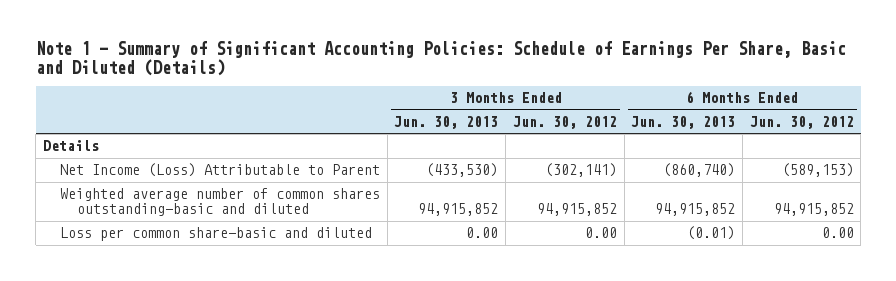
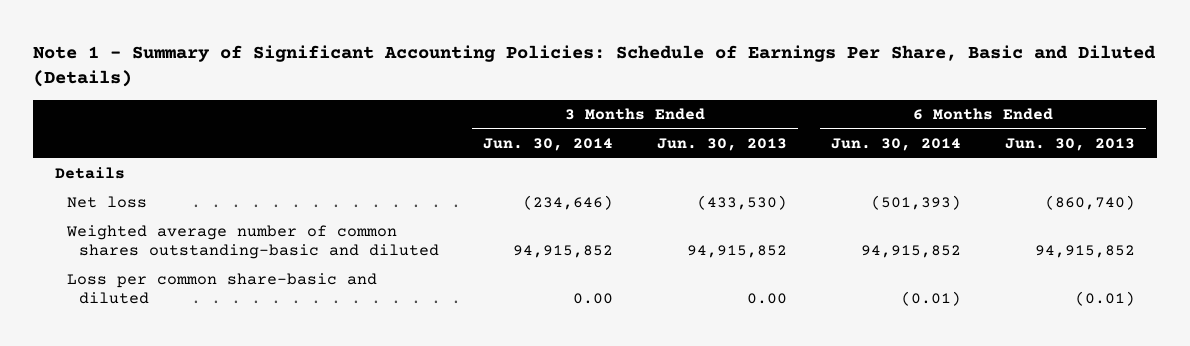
[512,115,617,129] Jun. 30, 2012 -> none
[749,115,854,129] Jun. 30, 2012 -> none
none -> [483,137,614,151] Jun. 30, 2014
none -> [830,137,961,151] Jun. 30, 2014
[59,163,380,178] Net Income (Loss) Attributable to Parent -> [66,196,147,209] Net loss

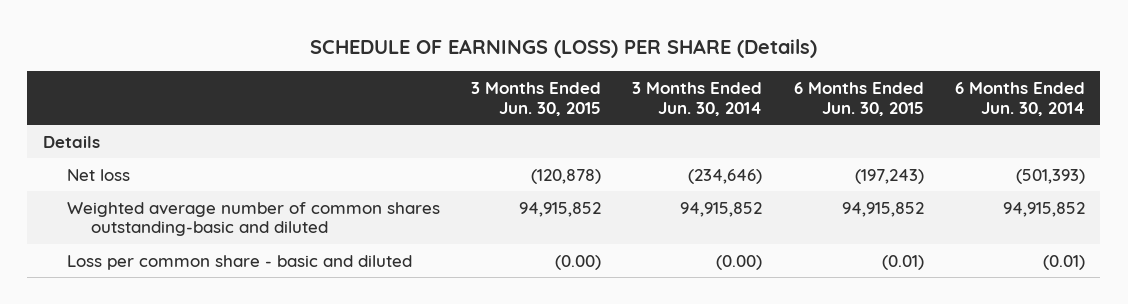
[32,44,1156,88] Note 1 - Summary of Significant Accounting Policies: Schedule of Earnings Per Share, Basic and Diluted (Details) -> [309,39,817,59] SCHEDULE OF EARNINGS (LOSS) PER SHARE (Details)
[657,137,788,151] Jun. 30, 2013 -> none
[1004,137,1135,151] Jun. 30, 2013 -> none
none -> [471,81,602,116] 3 Months Ended Jun. 30, 2015
none -> [793,81,924,116] 6 Months Ended Jun. 30, 2015
[66,273,377,305] Loss per common share-basic and diluted -> [67,254,413,270] Loss per common share - basic and diluted
[573,293,614,305] 0.00 -> [716,254,763,270] (0.00)

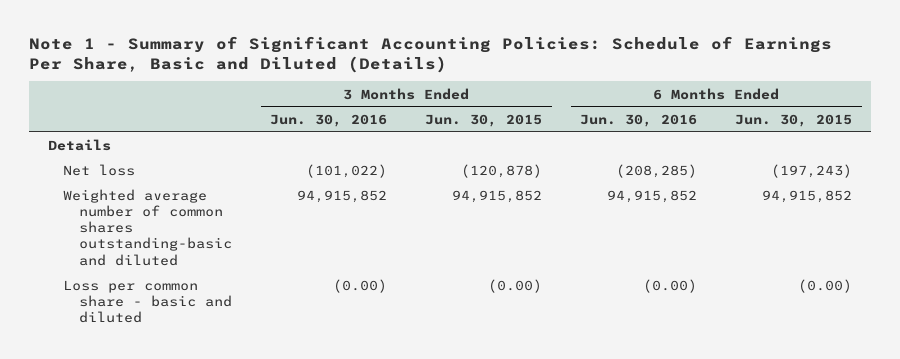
[309,39,817,59] SCHEDULE OF EARNINGS (LOSS) PER SHARE (Details) -> [28,35,832,73] Note 1 - Summary of Significant Accounting Policies: Schedule of Earnings Per Share, Basic and Diluted (Details)
[632,81,763,116] 3 Months Ended Jun. 30, 2014 -> none
[954,81,1085,116] 6 Months Ended Jun. 30, 2014 -> none
none -> [270,113,388,127] Jun. 30, 2016
none -> [580,113,698,127] Jun. 30, 2016
[881,254,924,270] (0.01) -> [798,279,853,294] (0.00)

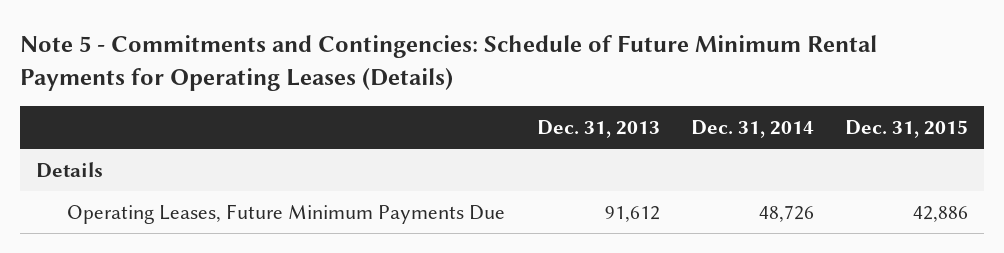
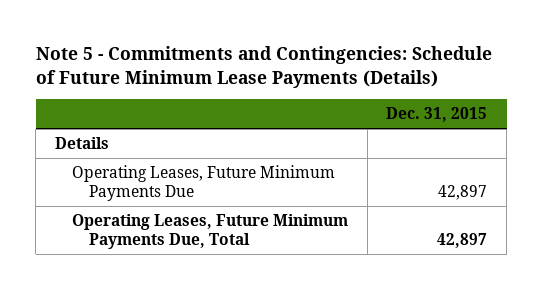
[19,35,877,92] Note 5 - Commitments and Contingencies: Schedule of Future Minimum Rental Payments for Operating Leases (Details) -> [35,45,492,88] Note 5 - Commitments and Contingencies: Schedule of Future Minimum Lease Payments (Details)
[536,119,660,138] Dec. 31, 2013 -> none
[690,119,814,138] Dec. 31, 2014 -> none
[913,205,969,222] 42,886 -> [438,185,488,201] 42,897
none -> [71,214,348,250] Operating Leases, Future Minimum Payments Due, Total

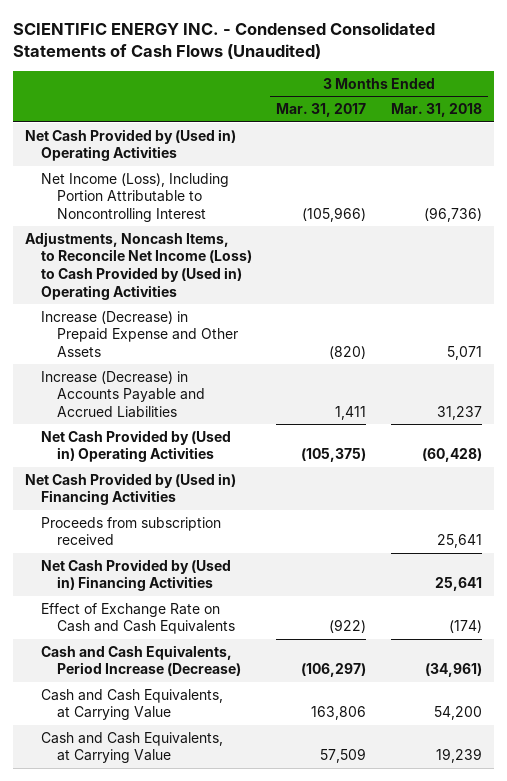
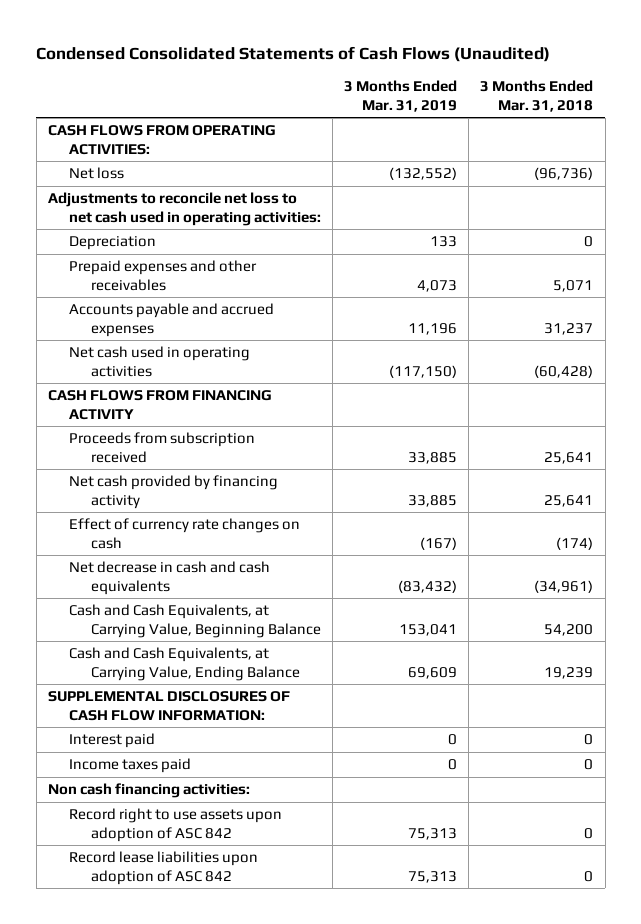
[13,22,436,60] SCIENTIFIC ENERGY INC. - Condensed Consolidated Statements of Cash Flows (Unaudited) -> [36,46,551,63] Condensed Consolidated Statements of Cash Flows (Unaudited)
[276,103,367,118] Mar. 31, 2017 -> none
none -> [344,80,458,112] 3 Months Ended Mar. 31, 2019
[25,128,237,162] Net Cash Provided by (Used in) Operating Activities -> [47,125,276,155] CASH FLOWS FROM OPERATING ACTIVITIES:
[41,172,230,223] Net Income (Loss), Including Portion Attributable to Noncontrolling Interest -> [69,167,125,180] Net loss
[25,231,253,300] Adjustments, Noncash Items, to Reconcile Net Income (Loss) to Cash Provided by (Used in) Operating Activities -> [47,192,322,226] Adjustments to reconcile net loss to net cash used in operating activities:
none -> [69,236,157,251] Depreciation
[41,310,239,358] Increase (Decrease) in Prepaid Expense and Other Assets -> [69,260,258,291] Prepaid expenses and other receivables
[41,370,206,419] Increase (Decrease) in Accounts Payable and Accrued Liabilities -> [69,303,275,337] Accounts payable and accrued expenses
[41,429,232,463] Net Cash Provided by (Used in) Operating Activities -> [69,346,251,377] Net cash used in operating activities
[25,472,237,506] Net Cash Provided by (Used in) Financing Activities -> [47,390,272,420] CASH FLOWS FROM FINANCING ACTIVITY
[41,558,232,592] Net Cash Provided by (Used in) Financing Activities -> [69,475,279,509] Net cash provided by financing activity
[41,602,236,635] Effect of Exchange Rate on Cash and Cash Equivalents -> [69,518,301,549] Effect of currency rate changes on cash
[41,644,242,677] Cash and Cash Equivalents, Period Increase (Decrease) -> [69,561,271,595] Net decrease in cash and cash equivalents
[41,688,224,721] Cash and Cash Equivalents, at Carrying Value -> [69,604,321,638] Cash and Cash Equivalents, at Carrying Value, Beginning Balance
[41,731,224,764] Cash and Cash Equivalents, at Carrying Value -> [69,647,300,681] Cash and Cash Equivalents, at Carrying Value, Ending Balance
none -> [47,691,290,721] SUPPLEMENTAL DISCLOSURES OF CASH FLOW INFORMATION:
none -> [69,733,156,749] Interest paid
none -> [69,758,192,774] Income taxes paid
none -> [47,783,250,799] Non cash financing activities:
none -> [69,808,283,842] Record right to use assets upon adoption of ASC 842
none -> [69,851,259,885] Record lease liabilities upon adoption of ASC 842

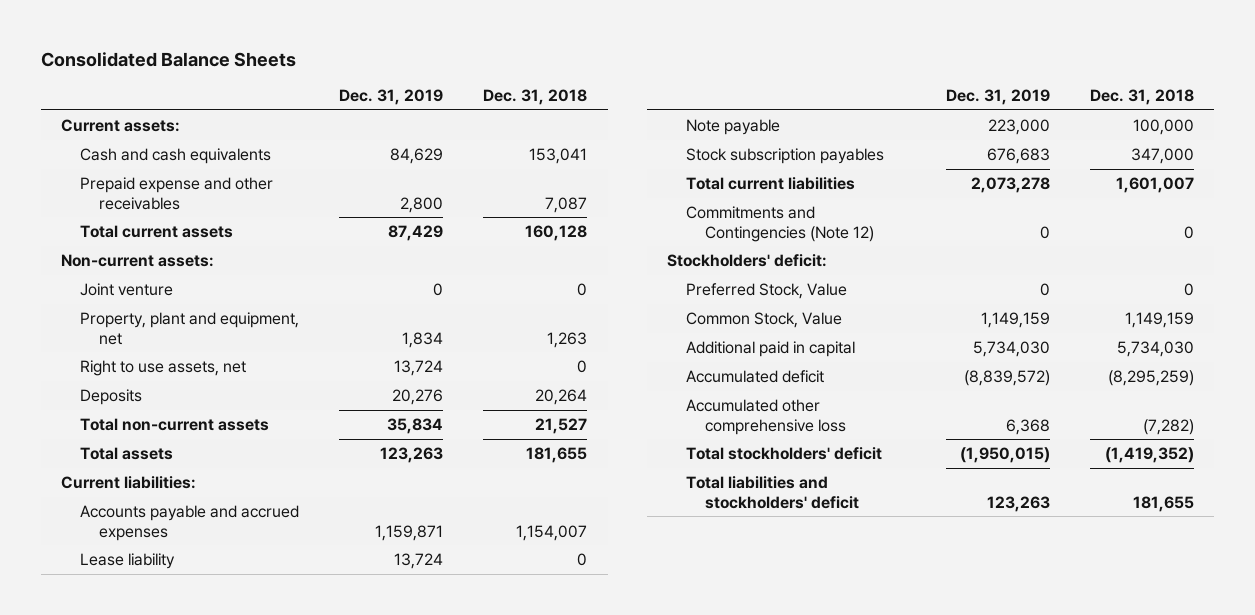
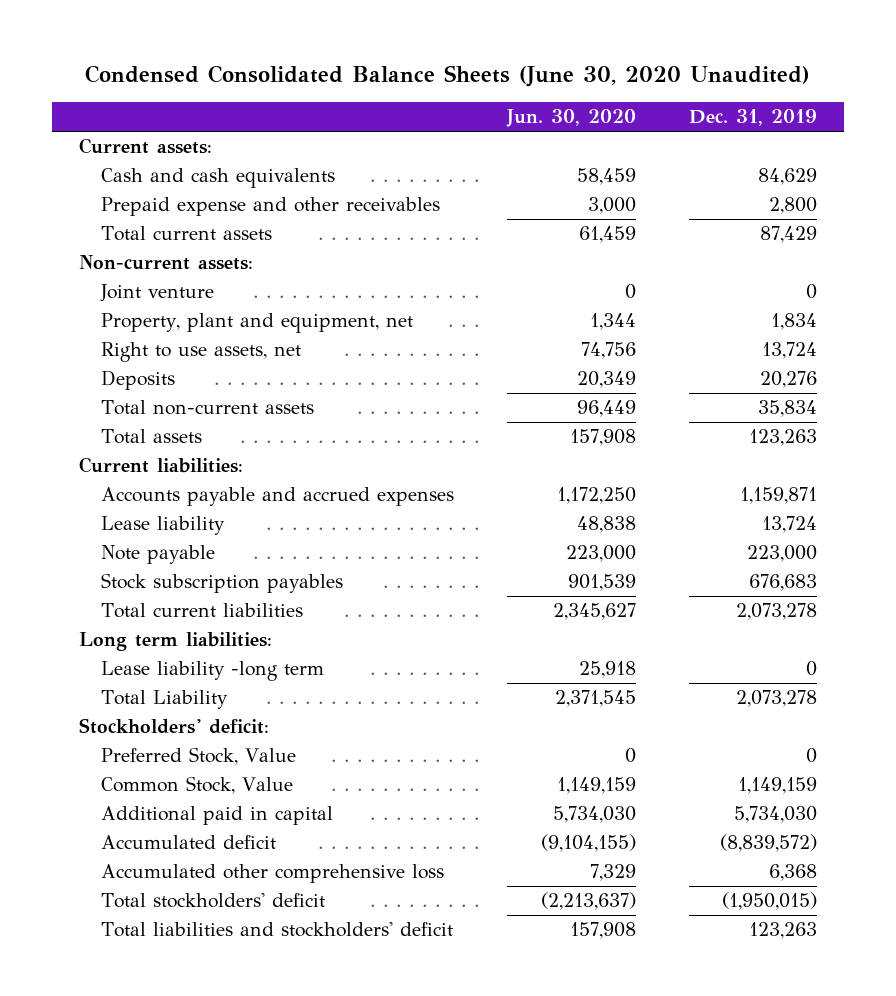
[40,51,296,67] Consolidated Balance Sheets -> [84,65,810,88] Condensed Consolidated Balance Sheets (June 30, 2020 Unaudited)
[483,89,588,106] Dec. 31, 2018 -> none
none -> [505,109,636,128] Jun. 30, 2020
[686,205,875,242] Commitments and Contingencies (Note 12) -> none
none -> [78,632,272,652] Long term liabilities:
none -> [100,661,324,682] Lease liability -long term
none -> [100,690,228,710] Total Liability

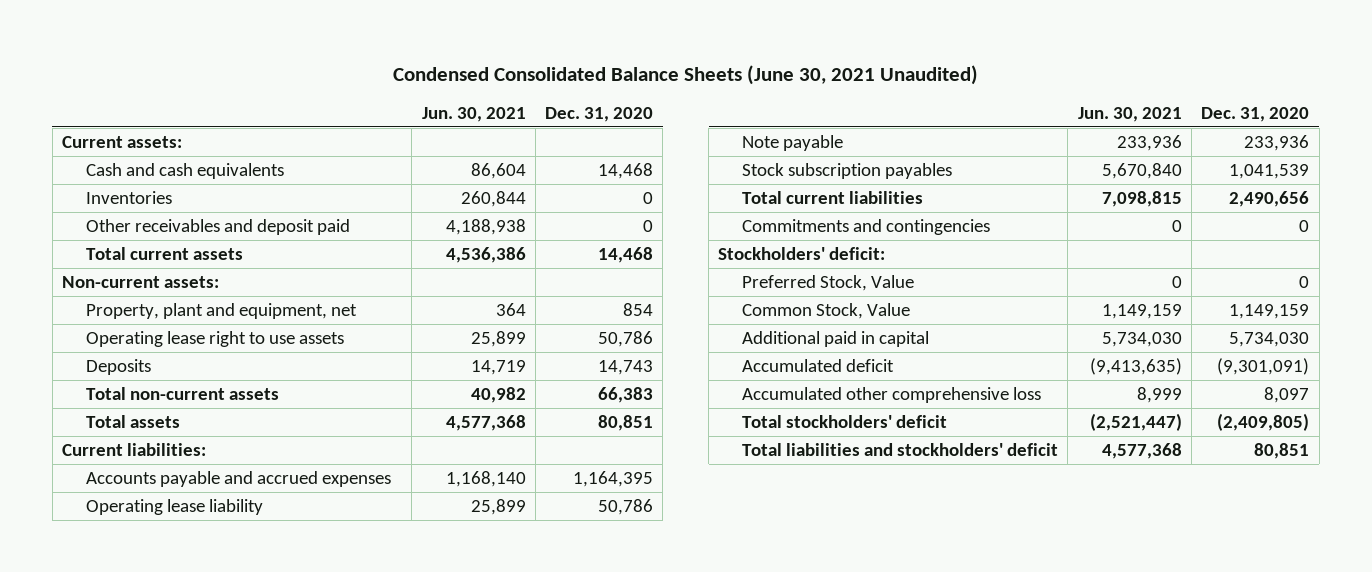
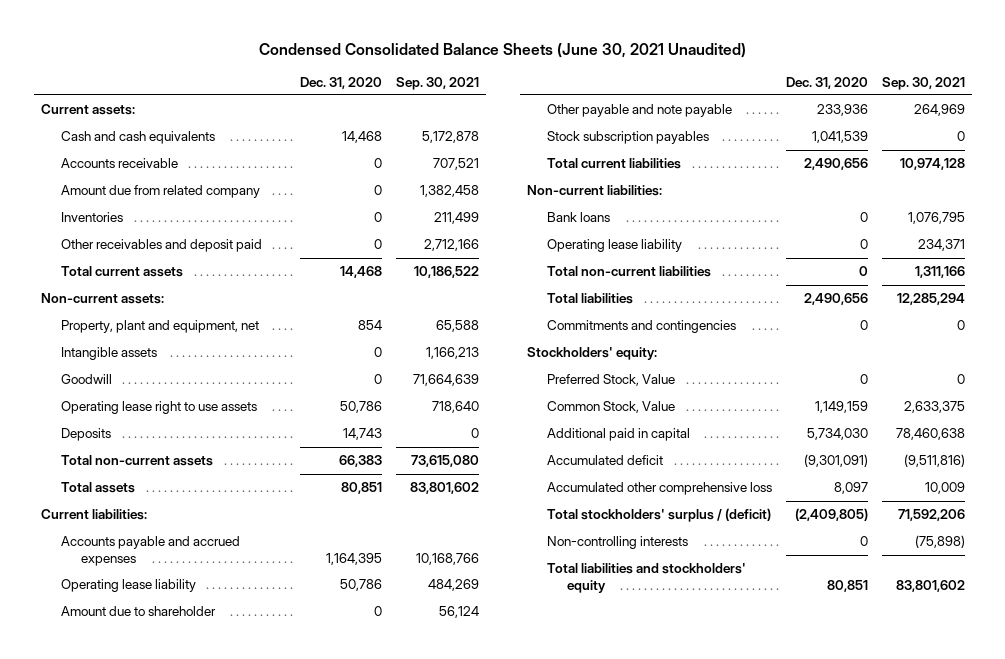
[421,106,526,122] Jun. 30, 2021 -> none
none -> [395,76,479,90] Sep. 30, 2021
none -> [60,158,178,169] Accounts receivable
none -> [60,185,260,199] Amount due from related company
none -> [60,347,157,361] Intangible assets
none -> [60,374,112,385] Goodwill
none -> [60,606,216,617] Amount due to shareholder
[742,134,844,151] Note payable -> [546,104,732,118] Other payable and note payable
none -> [526,185,662,197] Non-current liabilities:
none -> [546,212,610,223] Bank loans
none -> [546,239,682,253] Operating lease liability
none -> [546,266,711,278] Total non-current liabilities
none -> [546,293,633,305] Total liabilities
[718,246,886,260] Stockholders' deficit: -> [526,347,657,361] Stockholders' equity:
[742,414,948,428] Total stockholders' deficit -> [546,508,771,523] Total stockholders' surplus / (deficit)
none -> [546,536,688,550] Non-controlling interests
[742,442,1059,456] Total liabilities and stockholders' deficit -> [546,563,746,593] Total liabilities and stockholders' equity

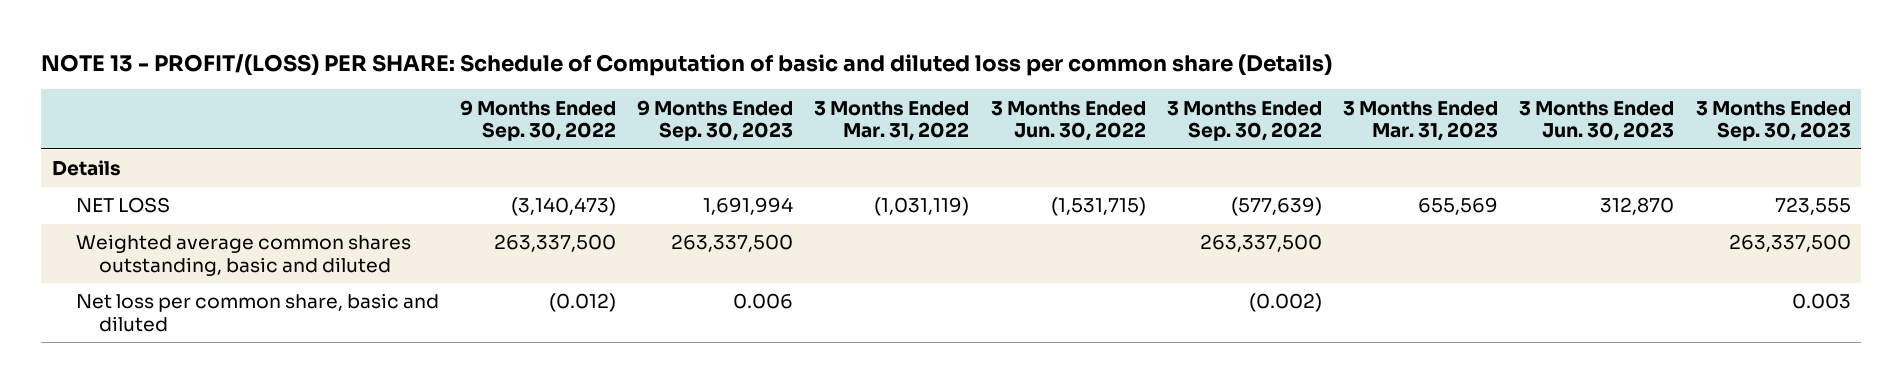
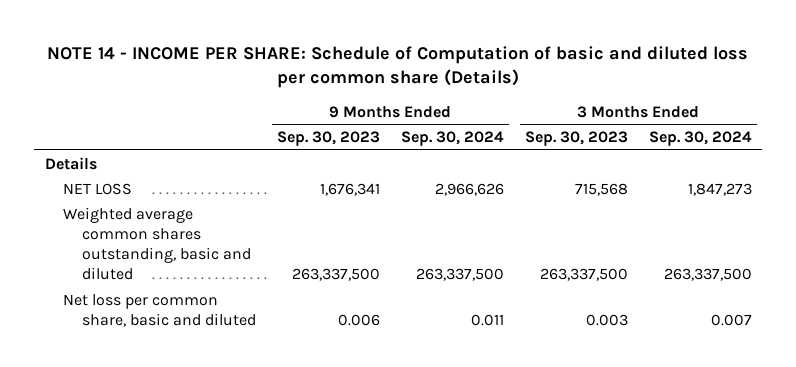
[41,53,1333,76] NOTE 13 - PROFIT/(LOSS) PER SHARE: Schedule of Computation of basic and diluted loss per common share (Details) -> [47,45,749,89] NOTE 14 - INCOME PER SHARE: Schedule of Computation of basic and diluted loss per common share (Details)
[459,99,616,142] 9 Months Ended Sep. 30, 2022 -> none
[814,100,970,142] 3 Months Ended Mar. 31, 2022 -> none
[990,100,1146,142] 3 Months Ended Jun. 30, 2022 -> none
[1166,100,1322,142] 3 Months Ended Sep. 30, 2022 -> none
[1343,100,1499,142] 3 Months Ended Mar. 31, 2023 -> none
[1519,100,1675,142] 3 Months Ended Jun. 30, 2023 -> none
none -> [400,131,504,147] Sep. 30, 2024
none -> [648,131,752,147] Sep. 30, 2024
[703,197,794,216] 1,691,994 -> [320,182,381,196] 1,676,341
[1774,197,1851,216] 723,555 -> [574,182,628,196] 715,568

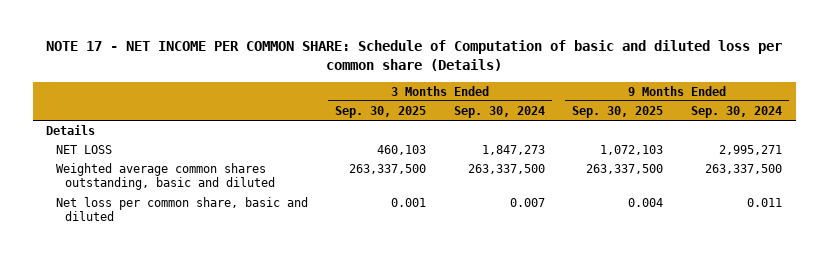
[47,45,749,89] NOTE 14 - INCOME PER SHARE: Schedule of Computation of basic and diluted loss per common share (Details) -> [46,40,783,71] NOTE 17 - NET INCOME PER COMMON SHARE: Schedule of Computation of basic and diluted loss per common share (Details)
[277,131,381,147] Sep. 30, 2023 -> none
[524,131,628,147] Sep. 30, 2023 -> none
none -> [335,105,427,118] Sep. 30, 2025
none -> [572,105,664,118] Sep. 30, 2025
[434,182,504,196] 2,966,626 -> [718,144,782,155] 2,995,271

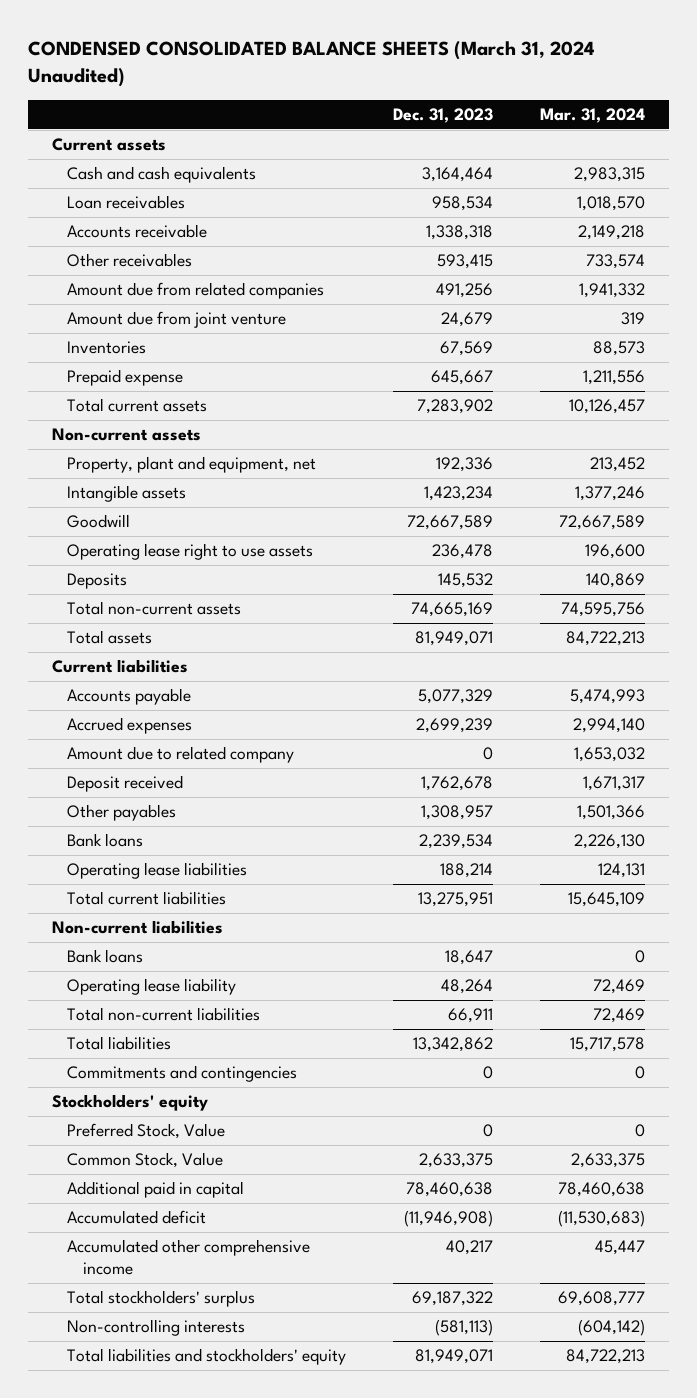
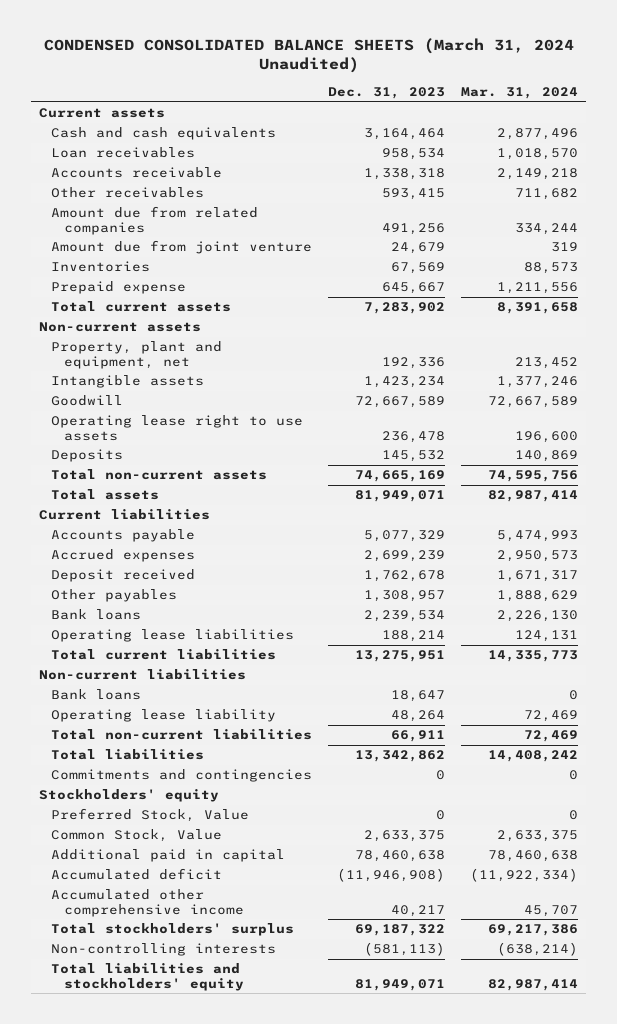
[574,167,646,183] 2,983,315 -> [497,128,579,141] 2,877,496
[586,254,646,270] 733,574 -> [515,188,579,201] 711,682
[579,283,646,299] 1,941,332 -> [515,222,579,235] 334,244
[569,399,646,415] 10,126,457 -> [497,302,579,315] 8,391,658
[566,631,646,647] 84,722,213 -> [488,490,579,503] 82,987,414
[67,746,295,764] Amount due to related company -> none
[573,718,646,734] 2,994,140 -> [497,550,579,563] 2,950,573
[577,805,646,821] 1,501,366 -> [497,590,579,603] 1,888,629
[568,892,646,908] 15,645,109 -> [488,650,579,663] 14,335,773
[570,1037,646,1053] 15,717,578 -> [488,750,579,763] 14,408,242
[558,1210,646,1228] (11,530,683) -> [470,868,579,883] (11,922,334)
[595,1240,646,1256] 45,447 -> [524,904,579,917] 45,707
[558,1291,646,1307] 69,608,777 -> [488,924,579,937] 69,217,386
[578,1319,646,1337] (604,142) -> [497,942,579,957] (638,214)
[566,1349,646,1365] 84,722,213 -> [488,978,579,991] 82,987,414

